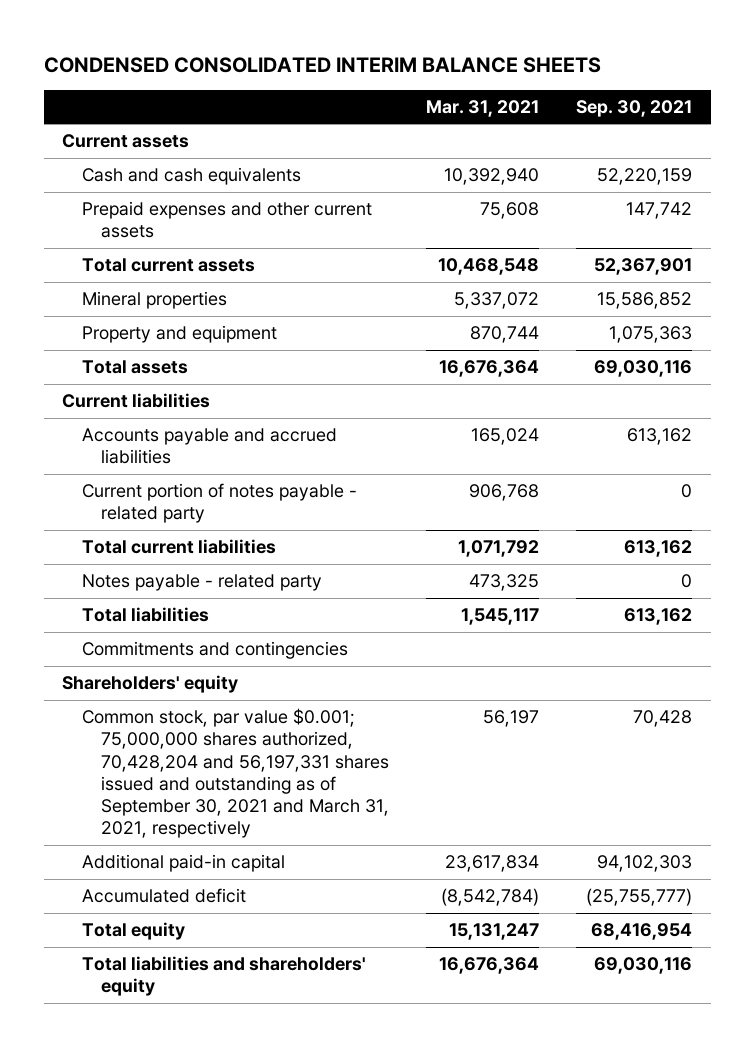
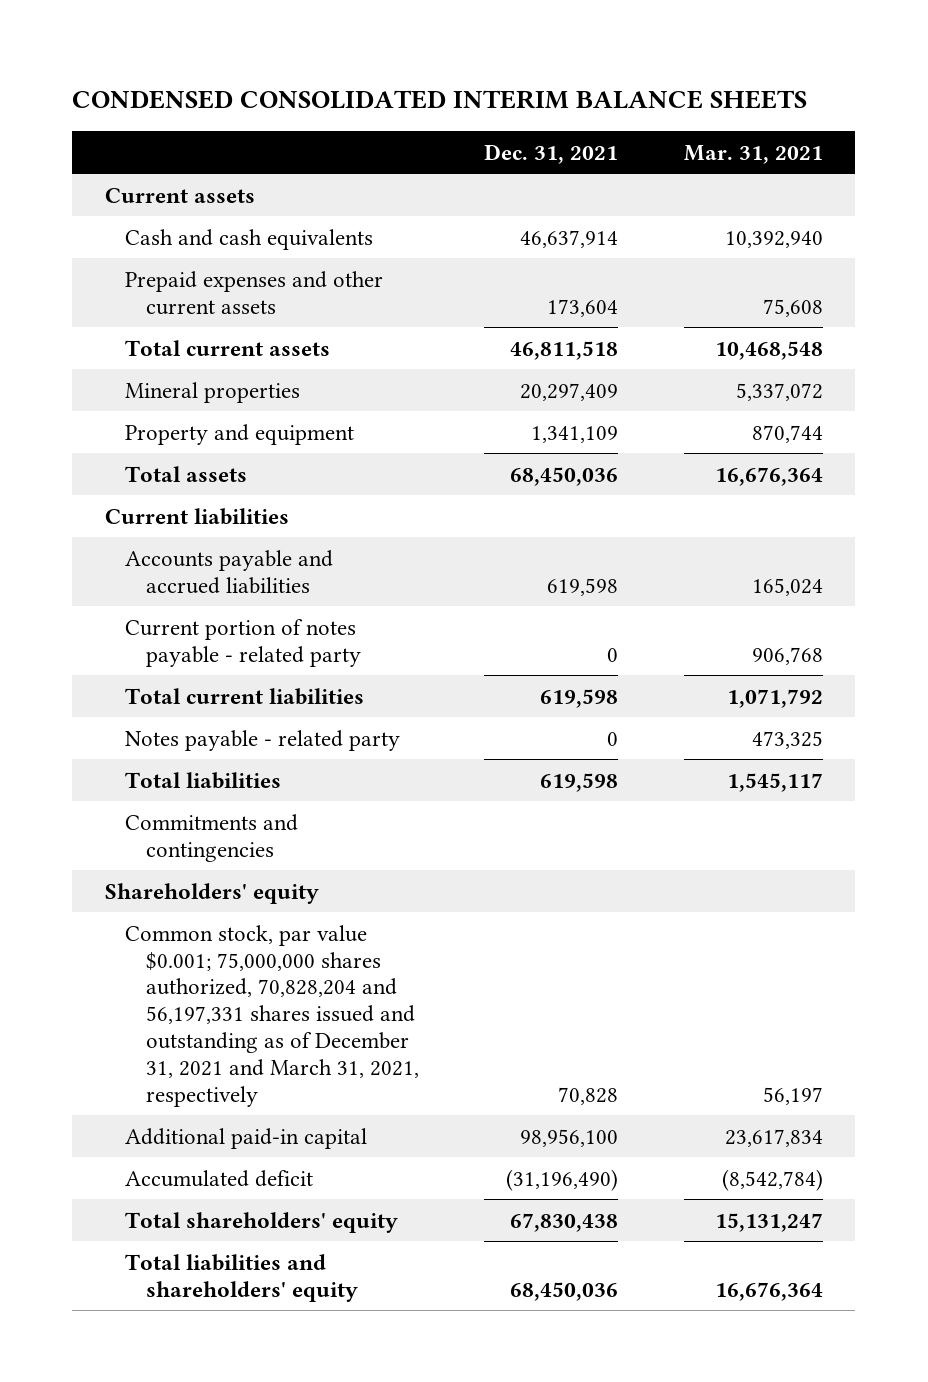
[576,99,693,117] Sep. 30, 2021 -> none
none -> [484,143,619,164] Dec. 31, 2021
[81,708,390,839] Common stock, par value $0.001; 75,000,000 shares authorized, 70,428,204 and 56,197,331 shares issued and outstanding as of September 30, 2021 and March 31, 2021, respectively -> [125,924,420,1107] Common stock, par value $0.001; 75,000,000 shares authorized, 70,828,204 and 56,197,331 shares issued and outstanding as of December 31, 2021 and March 31, 2021, respectively
[81,922,185,941] Total equity -> [125,1211,399,1233] Total shareholders' equity

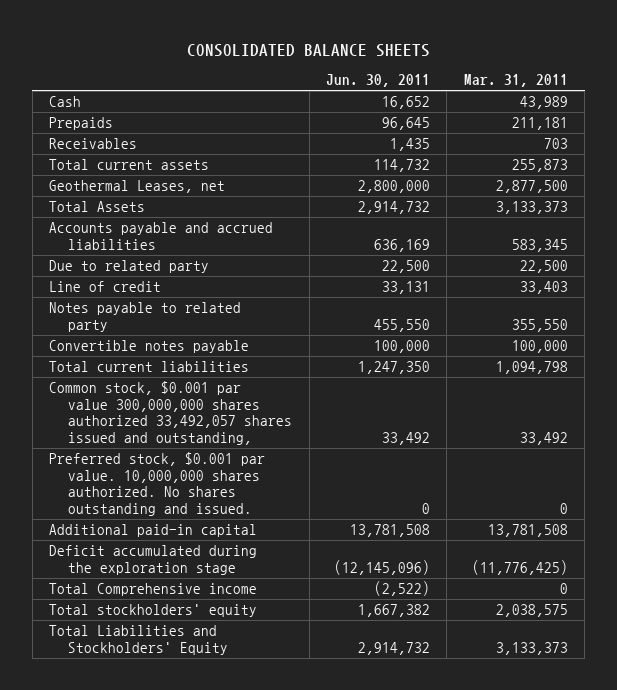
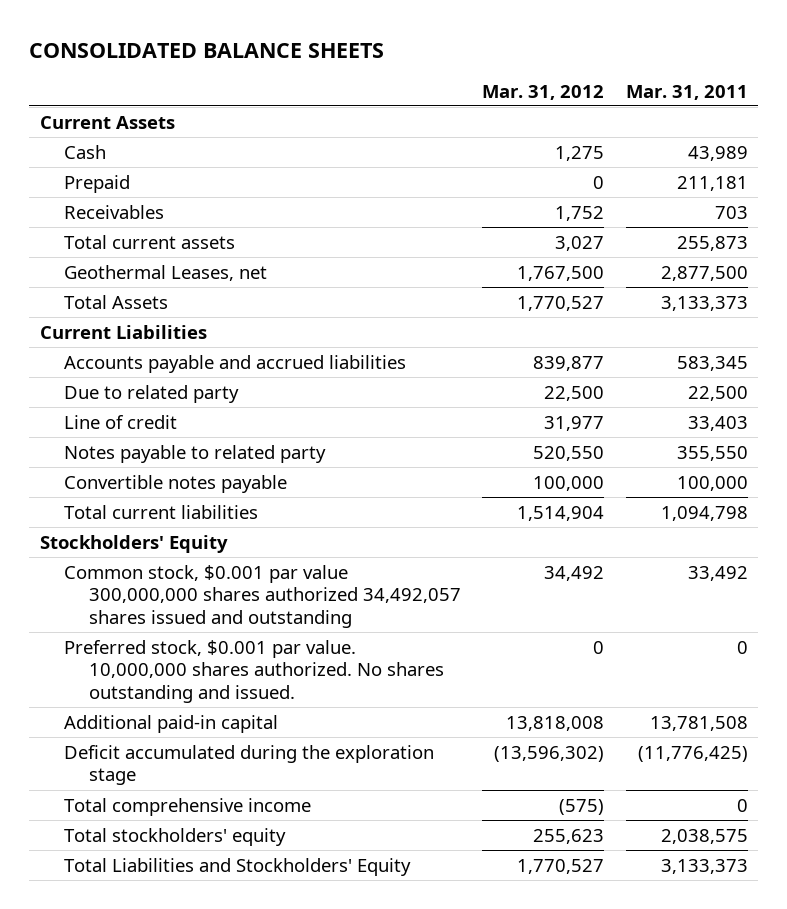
[326,74,431,88] Jun. 30, 2011 -> none
none -> [482,84,605,100] Mar. 31, 2012
none -> [39,115,175,129] Current Assets
[49,117,114,131] Prepaids -> [64,174,131,193] Prepaid
none -> [39,324,207,339] Current Liabilities
none -> [39,534,228,553] Stockholders' Equity
[49,381,293,445] Common stock, $0.001 par value 300,000,000 shares authorized 33,492,057 shares issued and outstanding, -> [64,564,462,629] Common stock, $0.001 par value 300,000,000 shares authorized 34,492,057 shares issued and outstanding
[49,583,258,597] Total Comprehensive income -> [64,797,312,816] Total comprehensive income

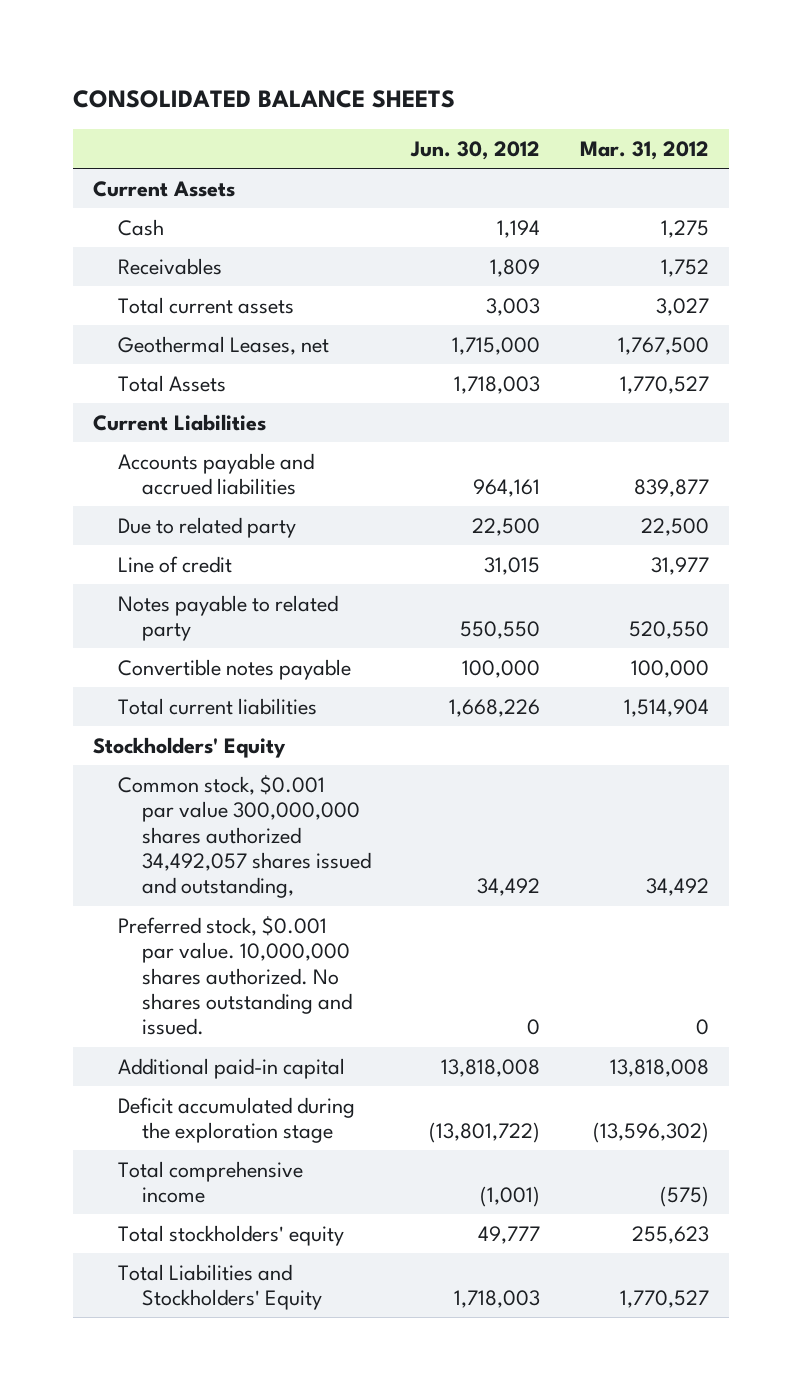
[625,84,748,100] Mar. 31, 2011 -> none
none -> [410,140,541,160] Jun. 30, 2012
[64,174,131,193] Prepaid -> none
[64,564,462,629] Common stock, $0.001 par value 300,000,000 shares authorized 34,492,057 shares issued and outstanding -> [117,774,372,899] Common stock, $0.001 par value 300,000,000 shares authorized 34,492,057 shares issued and outstanding,

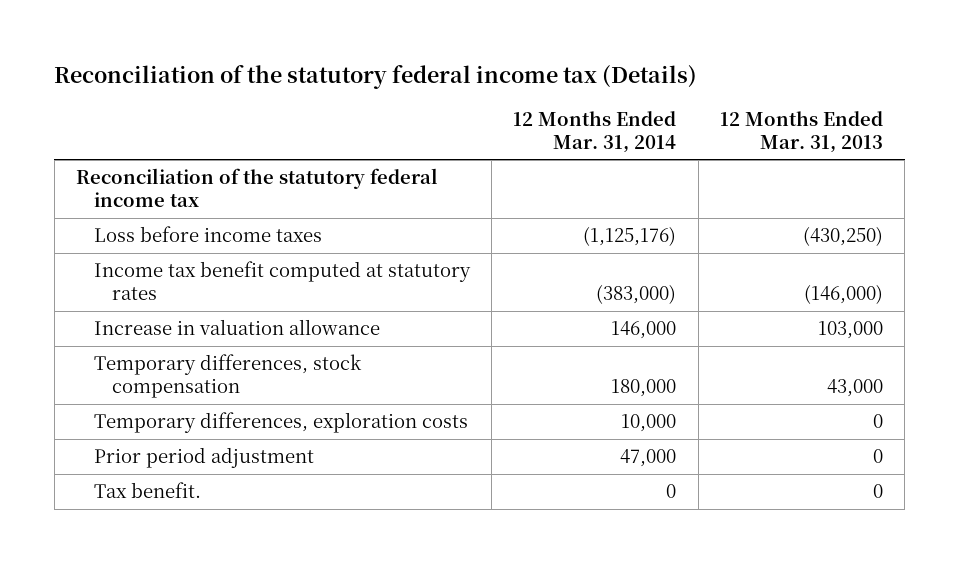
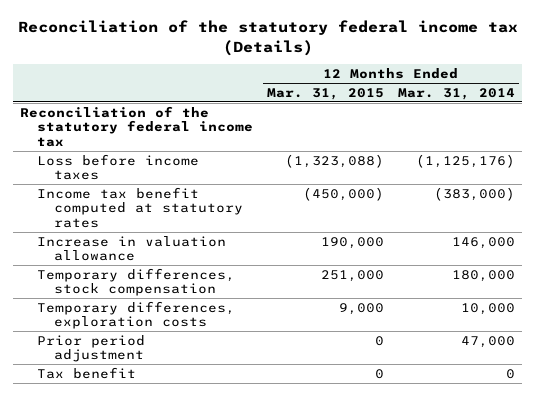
[720,111,884,153] 12 Months Ended Mar. 31, 2013 -> none
none -> [267,87,385,100] Mar. 31, 2015
[93,482,201,499] Tax benefit. -> [36,366,136,379] Tax benefit

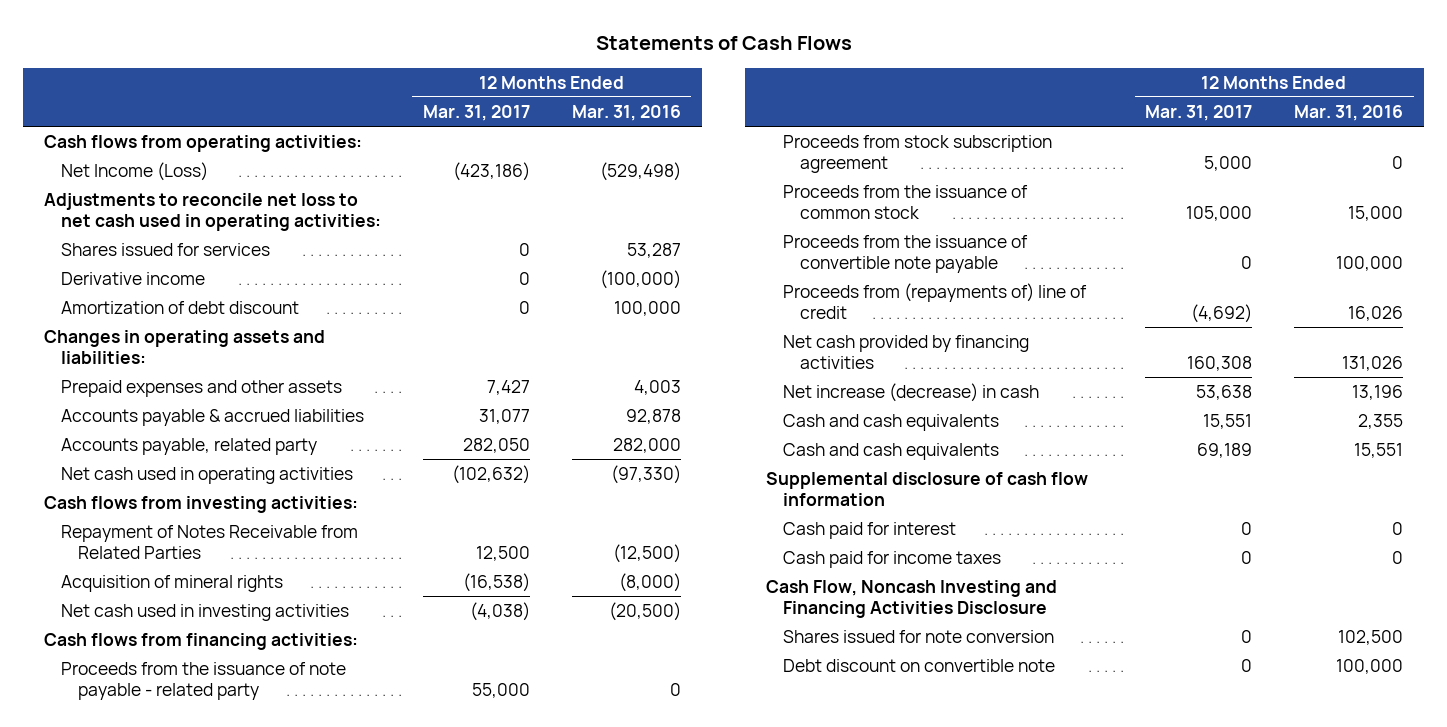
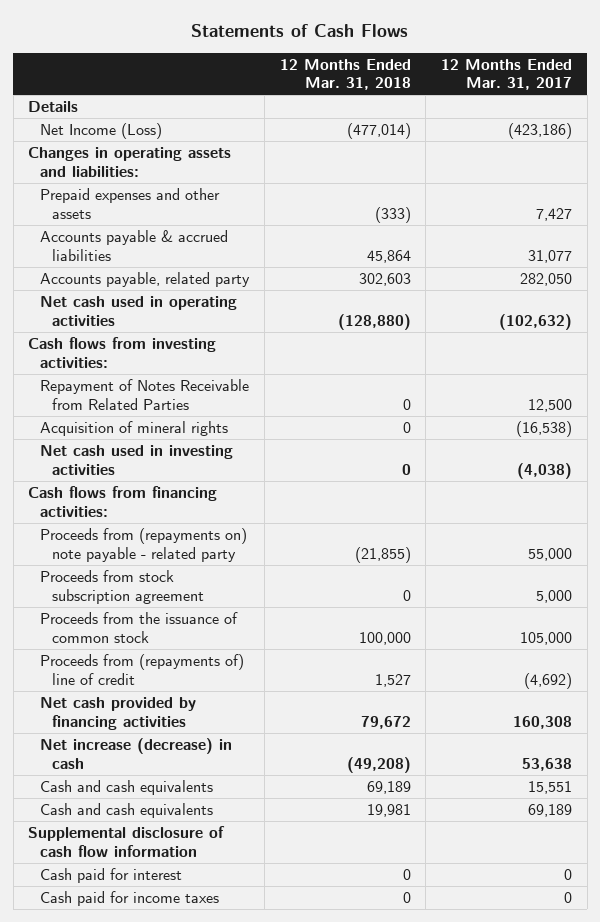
[571,104,681,121] Mar. 31, 2016 -> none
none -> [279,58,411,91] 12 Months Ended Mar. 31, 2018
[44,134,363,152] Cash flows from operating activities: -> none
none -> [28,100,79,112] Details
[44,192,381,231] Adjustments to reconcile net loss to net cash used in operating activities: -> none
[60,242,270,256] Shares issued for services -> none
[60,271,205,285] Derivative income -> none
[60,300,299,314] Amortization of debt discount -> none
[60,661,346,700] Proceeds from the issuance of note payable - related party -> [40,527,248,562] Proceeds from (repayments on) note payable - related party
[783,234,1029,273] Proceeds from the issuance of convertible note payable -> none
[766,579,1058,618] Cash Flow, Noncash Investing and Financing Activities Disclosure -> none
[783,629,1055,643] Shares issued for note conversion -> none
[783,658,1056,672] Debt discount on convertible note -> none

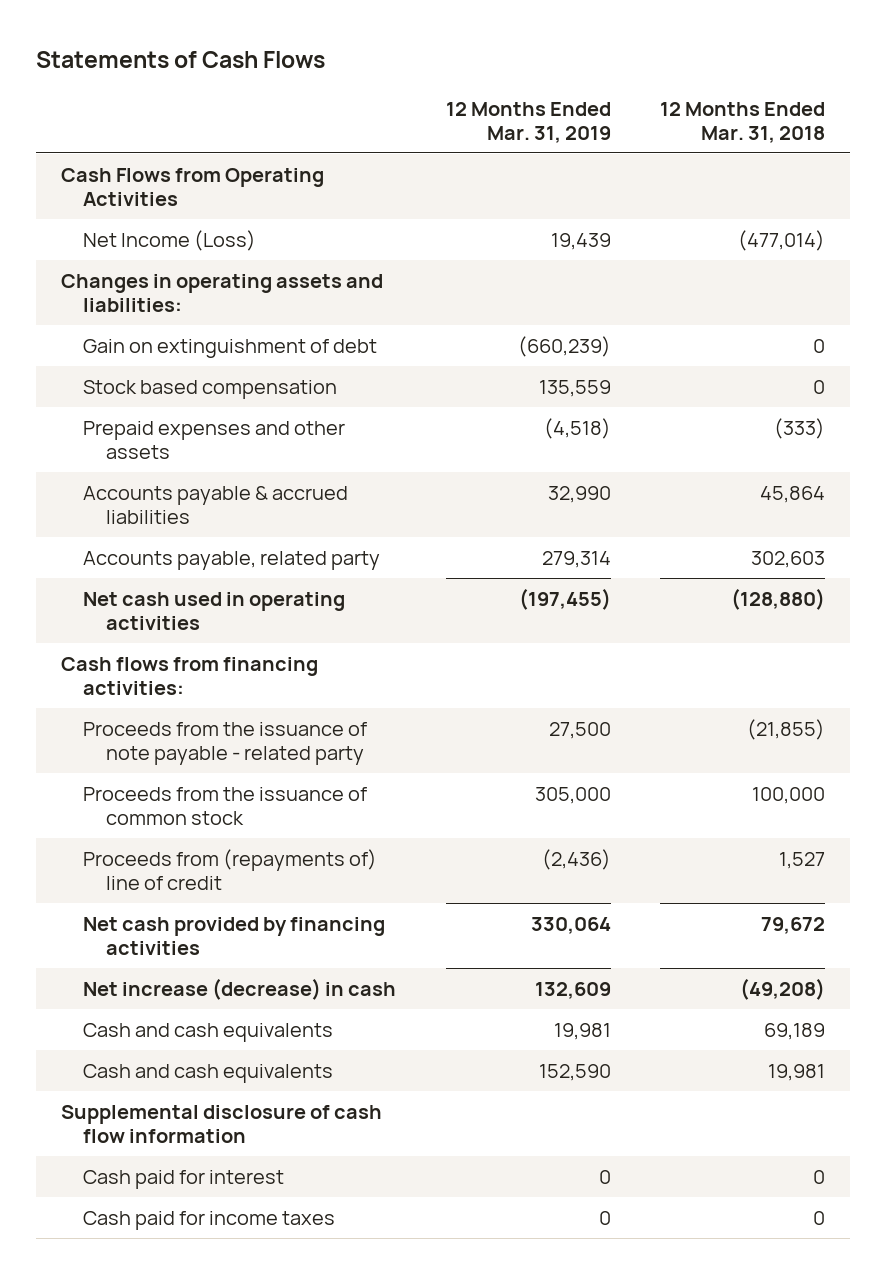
[440,58,572,91] 12 Months Ended Mar. 31, 2017 -> none
none -> [445,101,611,143] 12 Months Ended Mar. 31, 2019
[28,100,79,112] Details -> none
none -> [61,167,325,207] Cash Flows from Operating Activities
none -> [83,338,378,358] Gain on extinguishment of debt
none -> [83,379,338,399] Stock based compensation
[28,336,217,368] Cash flows from investing activities: -> none
[40,378,250,410] Repayment of Notes Receivable from Related Parties -> none
[40,420,229,436] Acquisition of mineral rights -> none
[40,444,234,475] Net cash used in investing activities -> none
[40,569,205,604] Proceeds from stock subscription agreement -> none
[40,527,248,562] Proceeds from (repayments on) note payable - related party -> [83,721,368,766] Proceeds from the issuance of note payable - related party

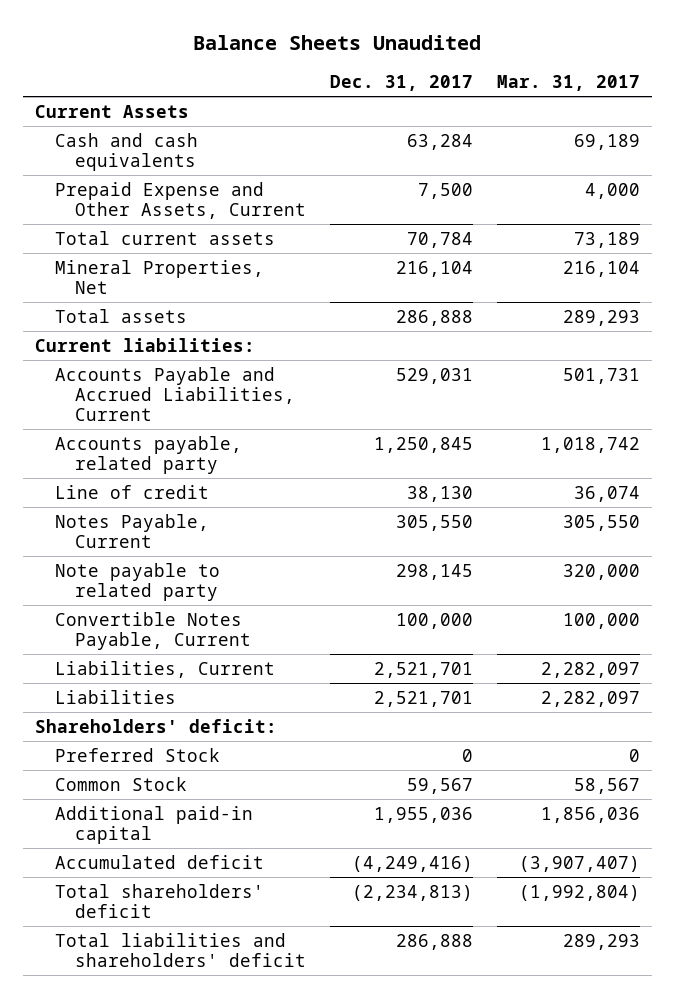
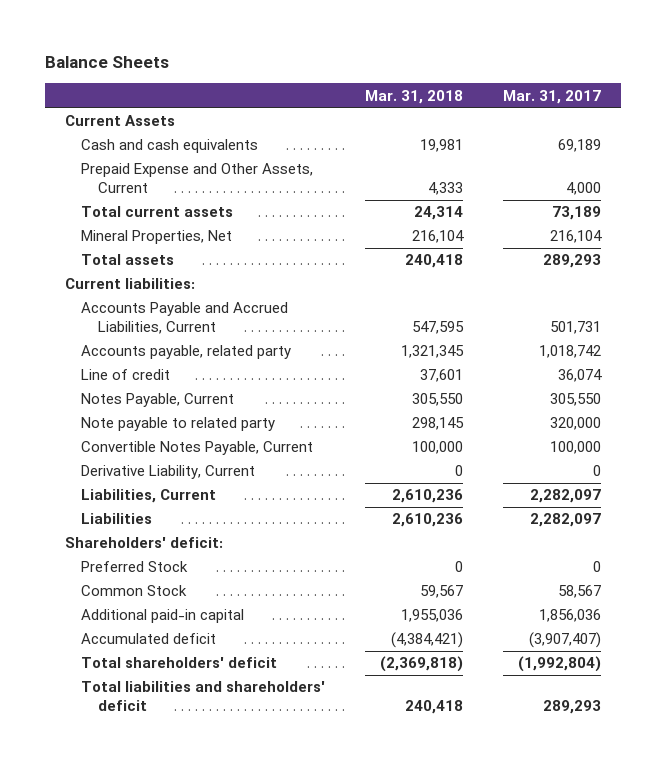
[193,34,482,50] Balance Sheets Unaudited -> [45,56,170,69] Balance Sheets
[329,75,473,92] Dec. 31, 2017 -> none
none -> [365,89,464,104] Mar. 31, 2018
none -> [81,465,256,480] Derivative Liability, Current

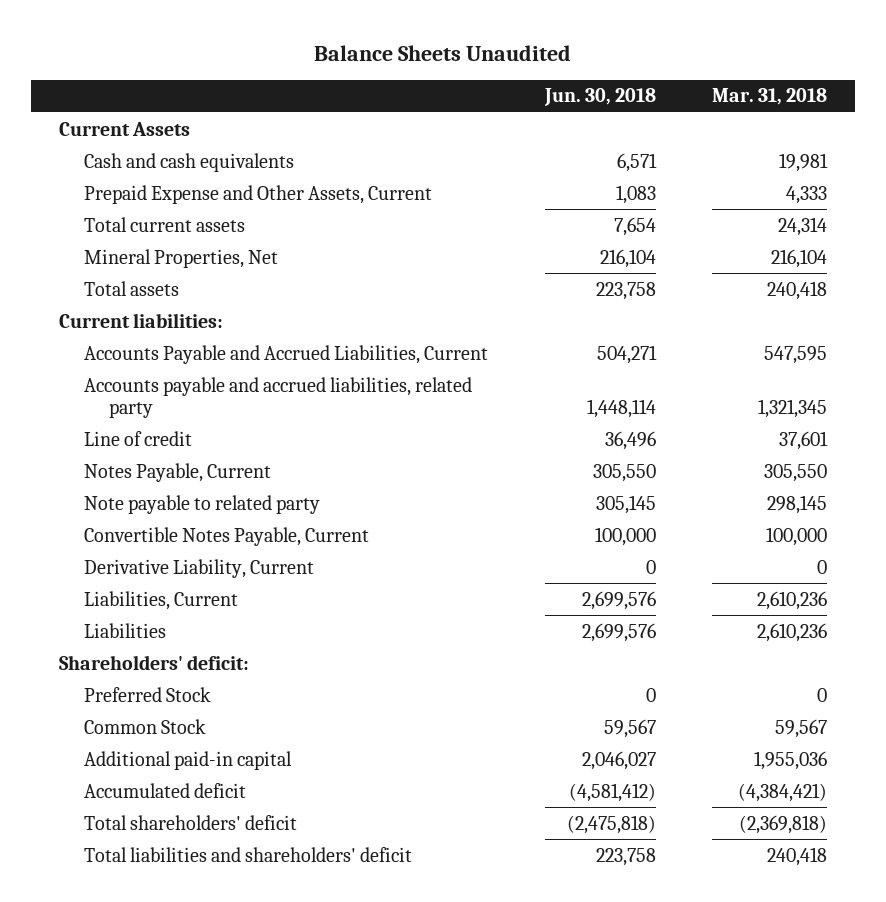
[45,56,170,69] Balance Sheets -> [314,44,572,61] Balance Sheets Unaudited
[502,89,601,104] Mar. 31, 2017 -> none
none -> [543,88,656,107] Jun. 30, 2018
[81,345,292,360] Accounts payable, related party -> [83,376,472,418] Accounts payable and accrued liabilities, related party

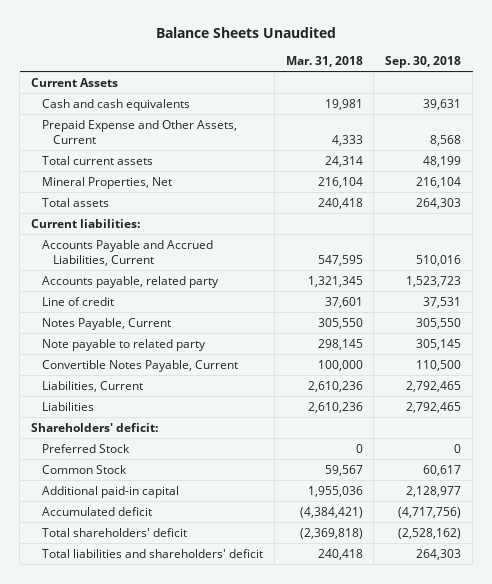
[543,88,656,107] Jun. 30, 2018 -> none
none -> [385,56,462,69] Sep. 30, 2018
[83,376,472,418] Accounts payable and accrued liabilities, related party -> [41,275,219,288] Accounts payable, related party
[83,558,314,578] Derivative Liability, Current -> none

